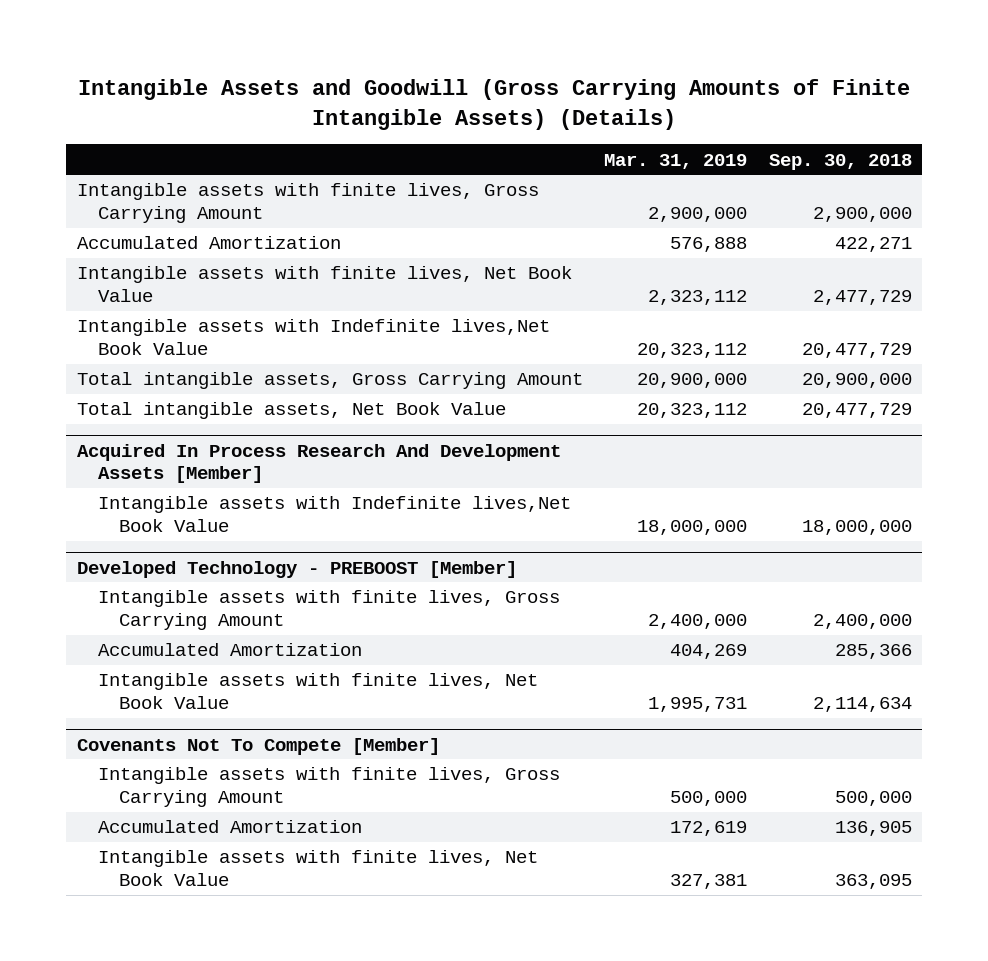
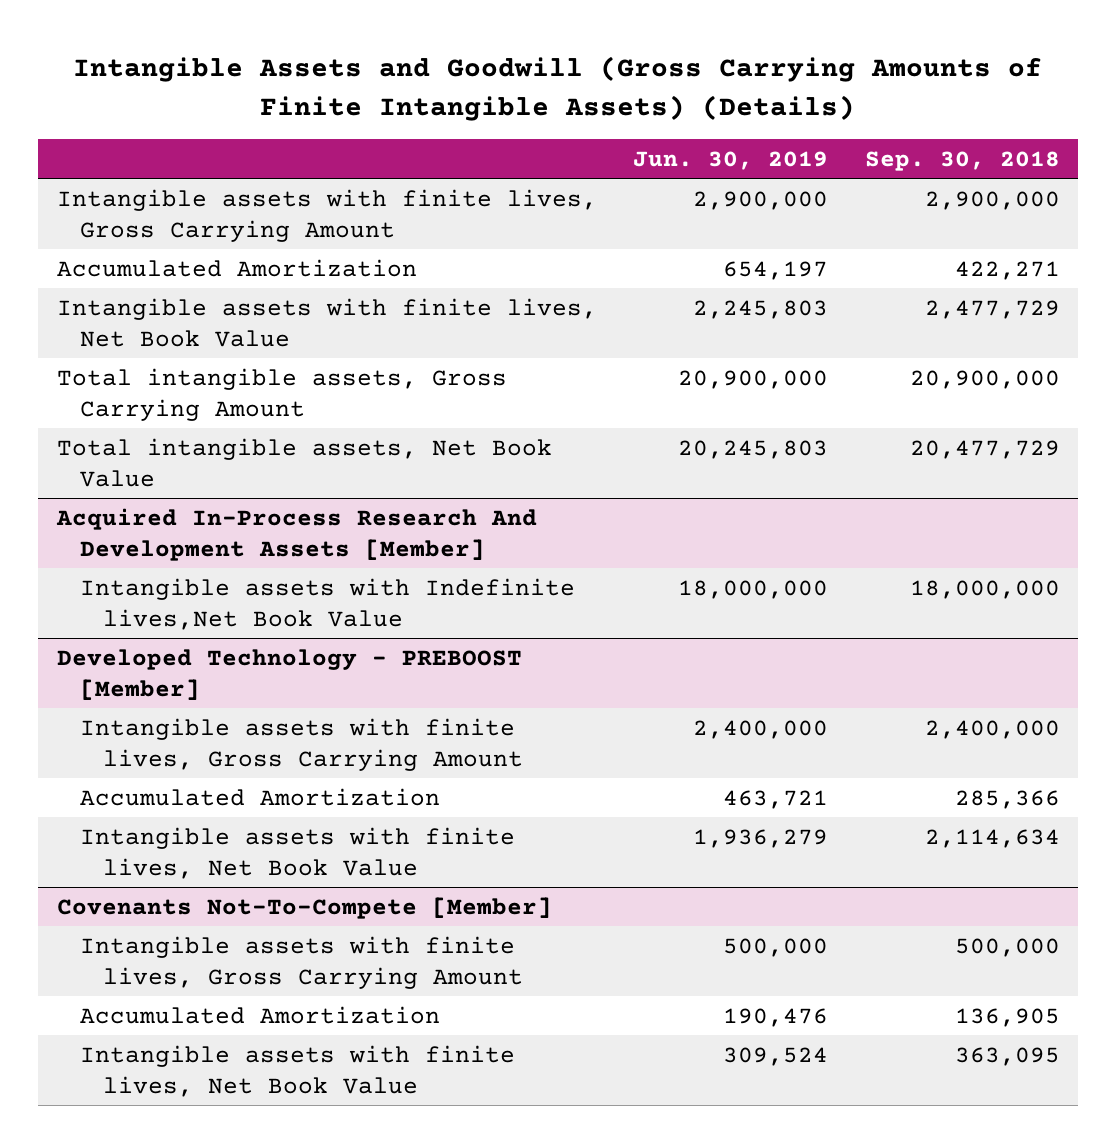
[604,153,748,169] Mar. 31, 2019 -> none
none -> [633,150,829,170] Jun. 30, 2019
[76,319,550,355] Intangible assets with Indefinite lives,Net Book Value -> none
[76,443,561,484] Acquired In Process Research And Development Assets [Member] -> [55,507,537,561] Acquired In-Process Research And Development Assets [Member]
[76,737,440,755] Covenants Not To Compete [Member] -> [56,896,552,919] Covenants Not-To-Compete [Member]

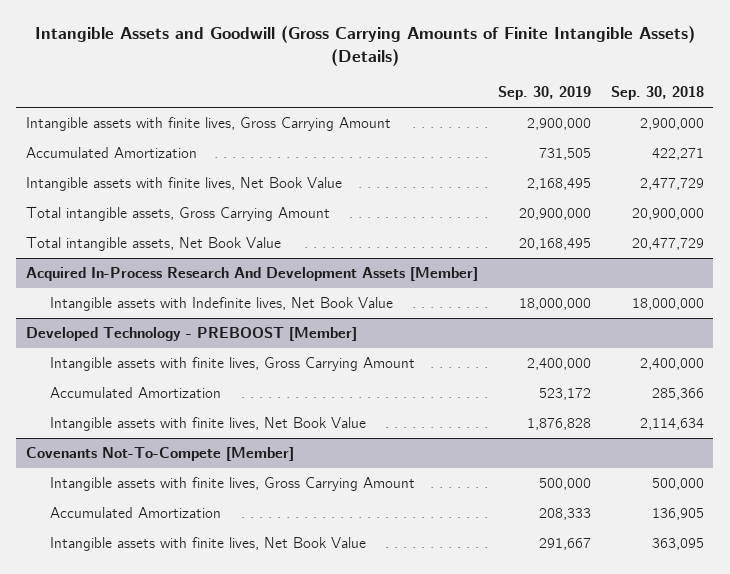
[633,150,829,170] Jun. 30, 2019 -> none
none -> [497,86,591,101] Sep. 30, 2019
[79,577,575,630] Intangible assets with Indefinite lives,Net Book Value -> [49,297,393,312] Intangible assets with Indefinite lives, Net Book Value

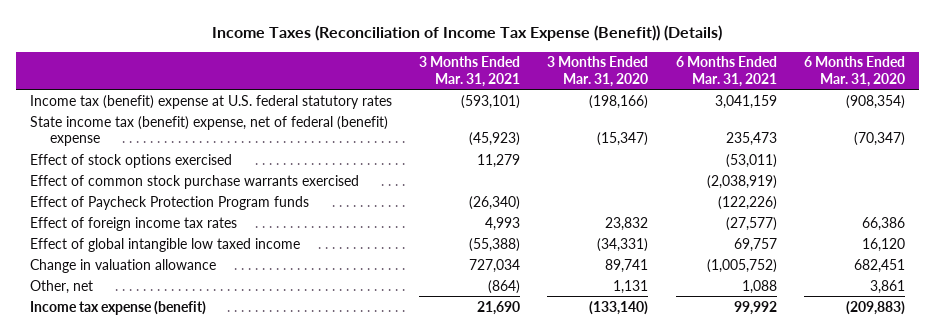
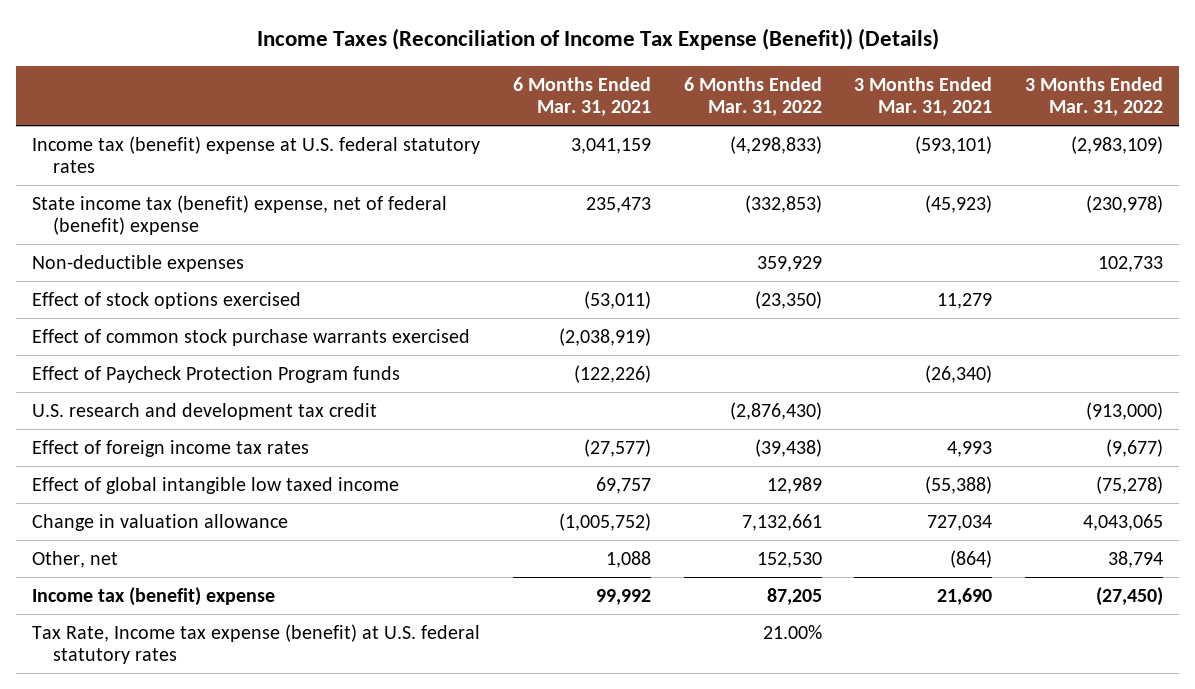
[547,56,649,87] 3 Months Ended Mar. 31, 2020 -> none
[804,56,906,87] 6 Months Ended Mar. 31, 2020 -> none
none -> [683,76,822,117] 6 Months Ended Mar. 31, 2022
none -> [1024,76,1163,117] 3 Months Ended Mar. 31, 2022
none -> [32,254,245,272] Non-deductible expenses
none -> [32,402,378,420] U.S. research and development tax credit
[29,300,206,315] Income tax expense (benefit) -> [32,586,276,606] Income tax (benefit) expense
none -> [32,623,481,665] Tax Rate, Income tax expense (benefit) at U.S. federal statutory rates

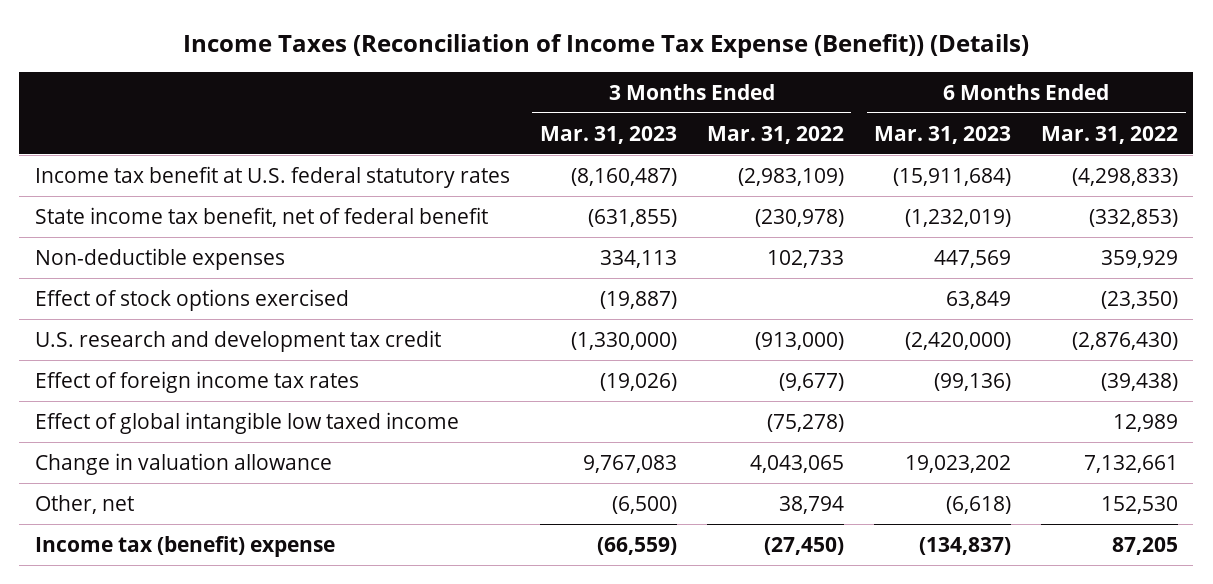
[512,76,651,117] 6 Months Ended Mar. 31, 2021 -> none
[854,76,993,117] 3 Months Ended Mar. 31, 2021 -> none
none -> [539,125,677,144] Mar. 31, 2023
none -> [874,125,1012,144] Mar. 31, 2023
[32,135,481,174] Income tax (benefit) expense at U.S. federal statutory rates -> [34,165,510,188] Income tax benefit at U.S. federal statutory rates
[32,194,448,236] State income tax (benefit) expense, net of federal (benefit) expense -> [34,206,488,227] State income tax benefit, net of federal benefit
[32,328,471,346] Effect of common stock purchase warrants exercised -> none
[32,365,401,383] Effect of Paycheck Protection Program funds -> none
[32,623,481,665] Tax Rate, Income tax expense (benefit) at U.S. federal statutory rates -> none

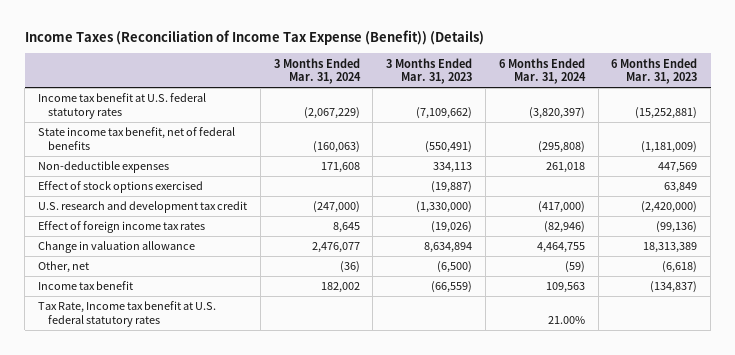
[706,125,844,144] Mar. 31, 2022 -> none
[1041,125,1179,144] Mar. 31, 2022 -> none
none -> [273,57,361,85] 3 Months Ended Mar. 31, 2024
none -> [498,57,586,85] 6 Months Ended Mar. 31, 2024
[570,167,677,186] (8,160,487) -> [416,107,473,120] (7,109,662)
[893,167,1012,186] (15,911,684) -> [635,107,698,120] (15,252,881)
[34,206,488,227] State income tax benefit, net of federal benefit -> [37,127,235,151] State income tax benefit, net of federal benefits
[587,208,677,227] (631,855) -> [425,141,473,154] (550,491)
[905,208,1012,227] (1,232,019) -> [641,141,698,154] (1,181,009)
[34,411,459,434] Effect of global intangible low taxed income -> none
[582,454,677,473] 9,767,083 -> [424,242,473,254] 8,634,894
[905,454,1012,473] 19,023,202 -> [643,242,698,254] 18,313,389
[34,535,335,557] Income tax (benefit) expense -> [37,281,133,291] Income tax benefit
none -> [37,301,216,328] Tax Rate, Income tax benefit at U.S. federal statutory rates

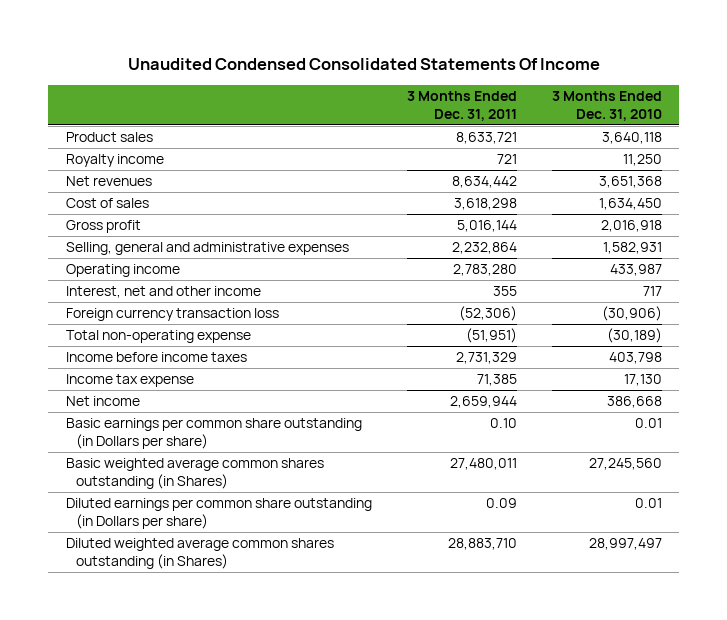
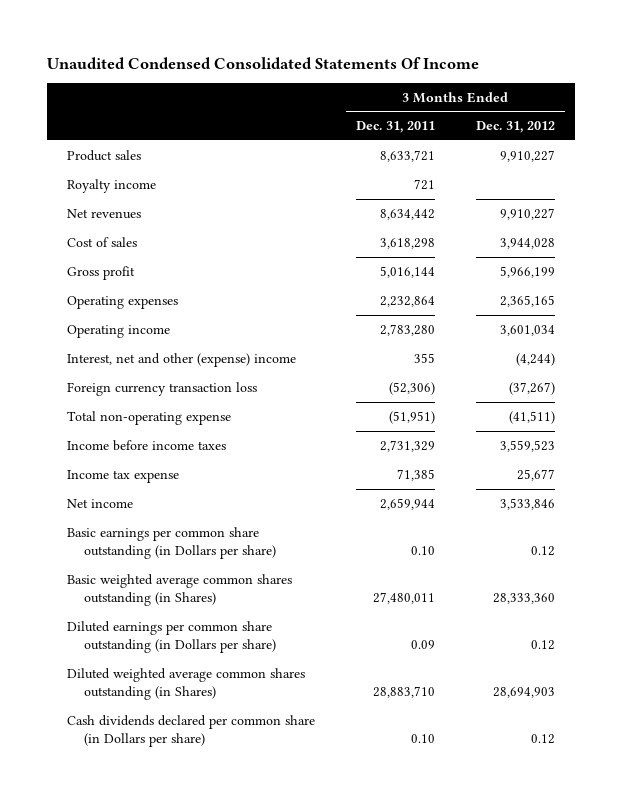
[551,90,662,121] 3 Months Ended Dec. 31, 2010 -> none
none -> [475,121,555,134] Dec. 31, 2012
[65,242,349,256] Selling, general and administrative expenses -> [66,295,178,309] Operating expenses
[65,286,261,299] Interest, net and other income -> [66,352,296,367] Interest, net and other (expense) income
none -> [66,714,315,747] Cash dividends declared per common share (in Dollars per share)

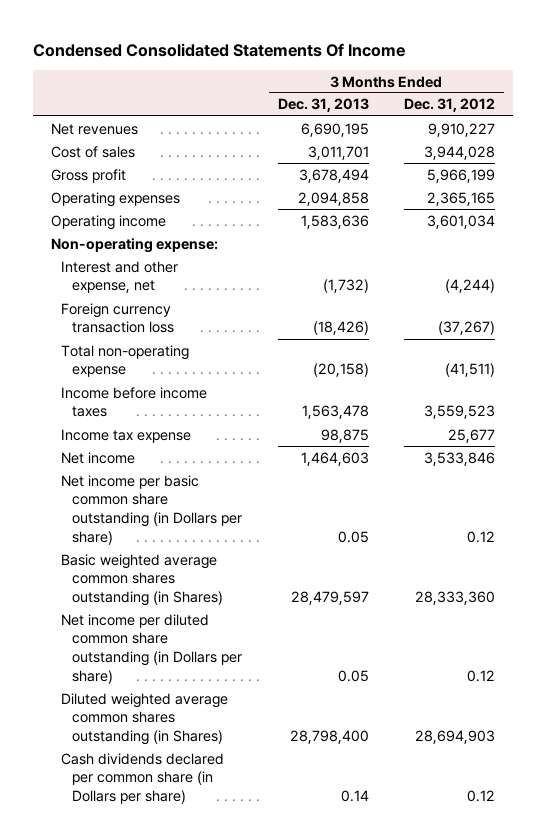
[46,56,479,69] Unaudited Condensed Consolidated Statements Of Income -> [32,42,405,57] Condensed Consolidated Statements Of Income
[355,121,435,134] Dec. 31, 2011 -> none
none -> [277,98,369,113] Dec. 31, 2013
[66,149,141,161] Product sales -> none
[66,178,156,193] Royalty income -> none
none -> [50,237,218,253] Non-operating expense:
[66,352,296,367] Interest, net and other (expense) income -> [61,260,179,294] Interest and other expense, net
[66,526,276,559] Basic earnings per common share outstanding (in Dollars per share) -> [61,474,243,545] Net income per basic common share outstanding (in Dollars per share)
[66,620,276,653] Diluted earnings per common share outstanding (in Dollars per share) -> [61,613,243,684] Net income per diluted common share outstanding (in Dollars per share)

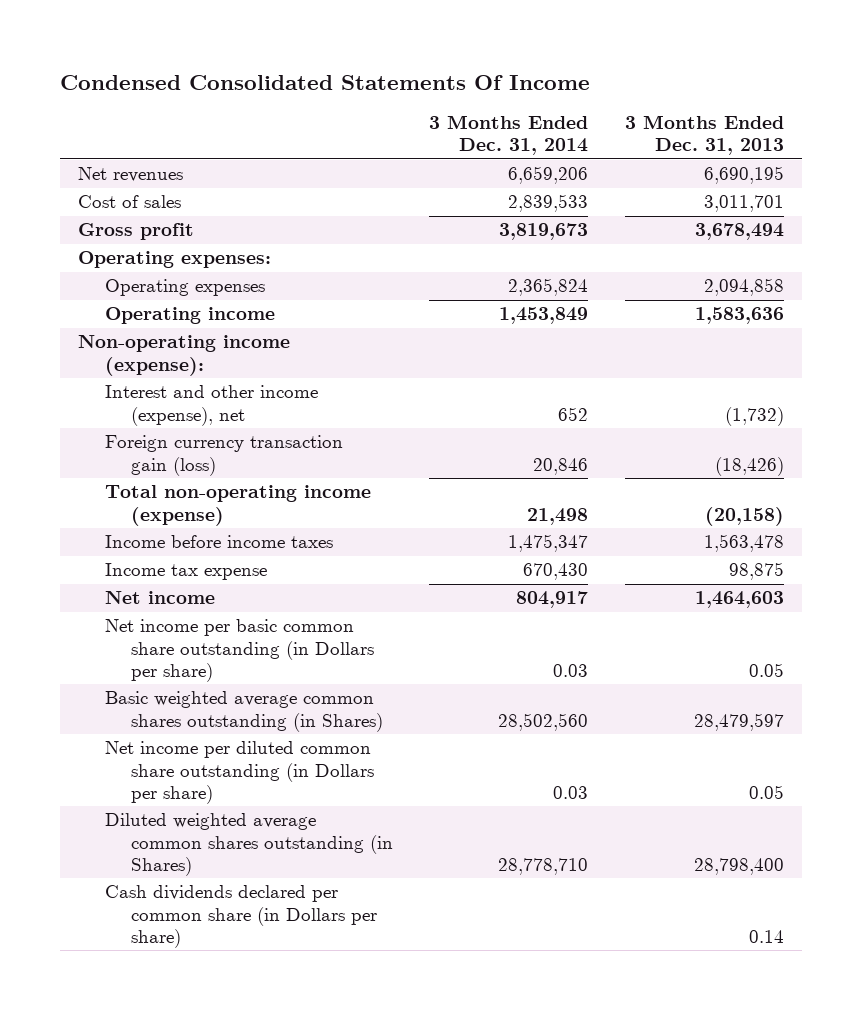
[404,98,496,113] Dec. 31, 2012 -> none
none -> [429,115,589,156] 3 Months Ended Dec. 31, 2014
none -> [78,251,272,269] Operating expenses:
[50,237,218,253] Non-operating expense: -> [78,335,291,376] Non-operating income (expense):
[61,260,179,294] Interest and other expense, net -> [104,385,318,426] Interest and other income (expense), net
[61,302,175,334] Foreign currency transaction loss -> [104,435,343,476] Foreign currency transaction gain (loss)
[61,344,190,378] Total non-operating expense -> [104,485,371,526] Total non-operating income (expense)

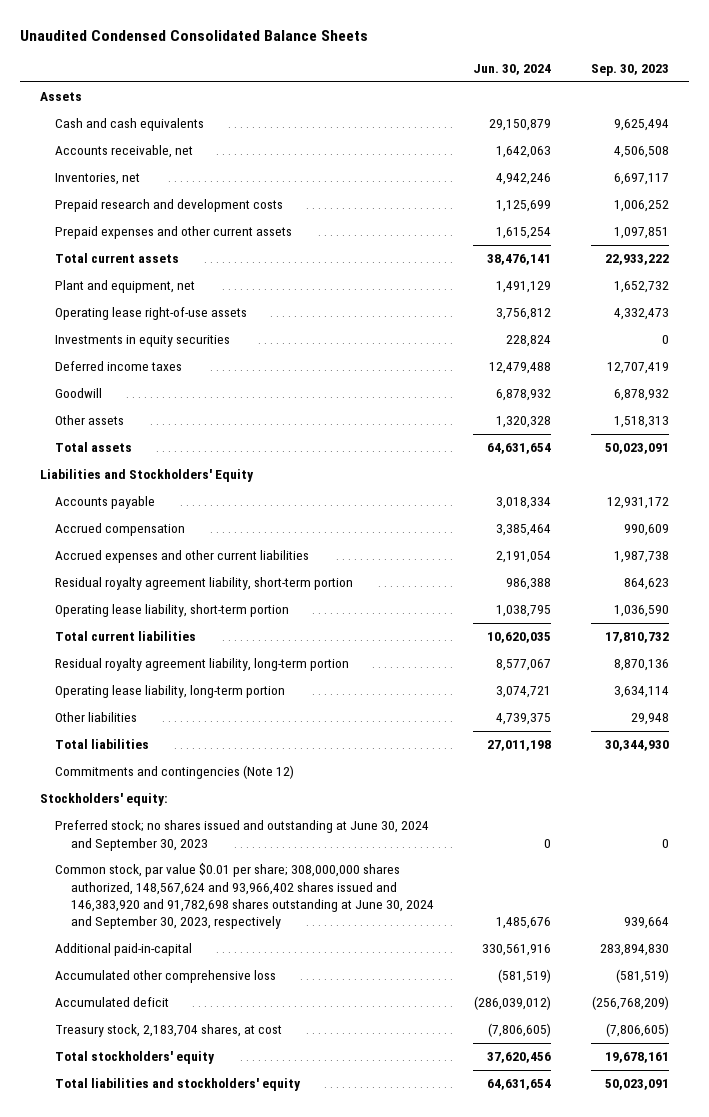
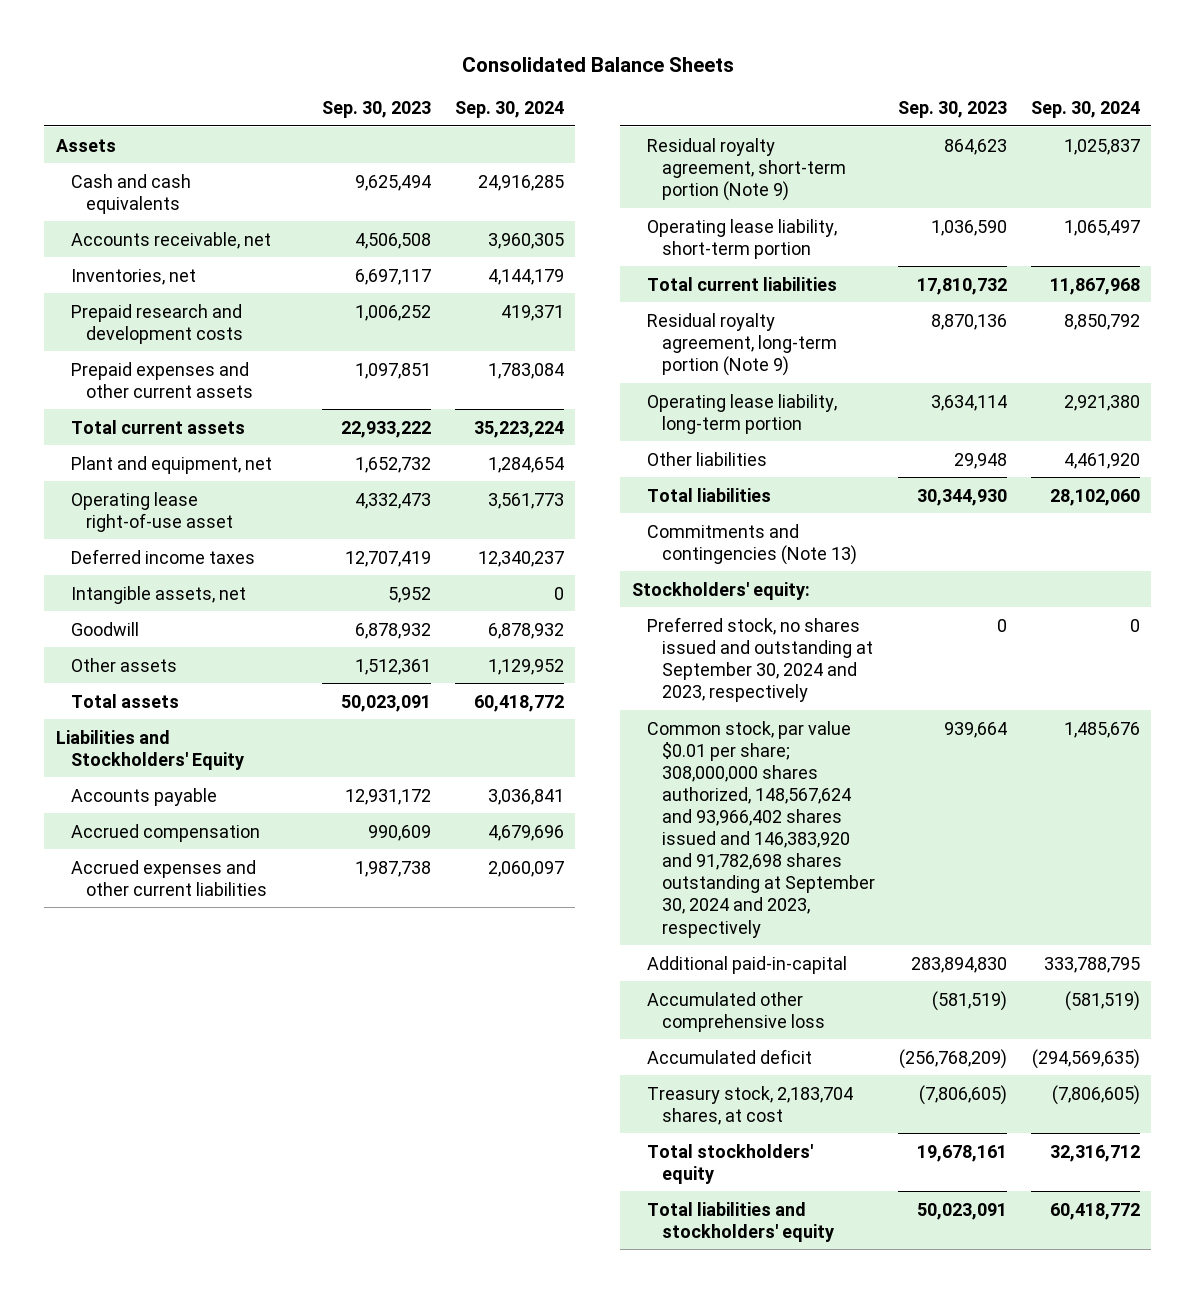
[20,30,369,42] Unaudited Condensed Consolidated Balance Sheets -> [461,56,734,72] Consolidated Balance Sheets
[473,64,552,76] Jun. 30, 2024 -> none
none -> [454,100,564,118] Sep. 30, 2024
[55,335,231,348] Investments in equity securities -> none
[55,307,248,321] Operating lease right-of-use assets -> [70,491,233,532] Operating lease right-of-use asset
none -> [70,585,246,604] Intangible assets, net
[613,416,669,429] 1,518,313 -> [355,658,432,675] 1,512,361
[55,577,354,591] Residual royalty agreement liability, short-term portion -> [646,137,846,201] Residual royalty agreement, short-term portion (Note 9)
[55,658,350,672] Residual royalty agreement liability, long-term portion -> [646,312,837,376] Residual royalty agreement, long-term portion (Note 9)
[55,765,295,780] Commitments and contingencies (Note 12) -> [646,523,857,565] Commitments and contingencies (Note 13)
[55,820,430,851] Preferred stock; no shares issued and outstanding at June 30, 2024 and September 30, 2023 -> [646,616,873,702] Preferred stock, no shares issued and outstanding at September 30, 2024 and 2023, respectively
[55,863,434,930] Common stock, par value $0.01 per share; 308,000,000 shares authorized, 148,567,624 and 93,966,402 shares issued and 146,383,920 and 91,782,698 shares outstanding at June 30, 2024 and September 30, 2023, respectively -> [646,720,875,938] Common stock, par value $0.01 per share; 308,000,000 shares authorized, 148,567,624 and 93,966,402 shares issued and 146,383,920 and 91,782,698 shares outstanding at September 30, 2024 and 2023, respectively

